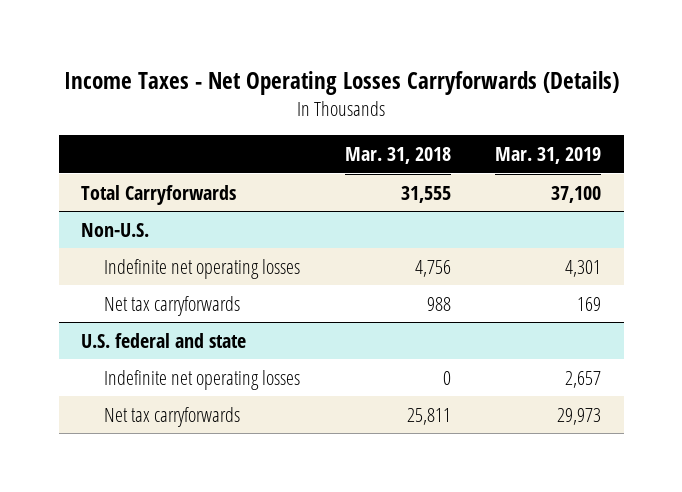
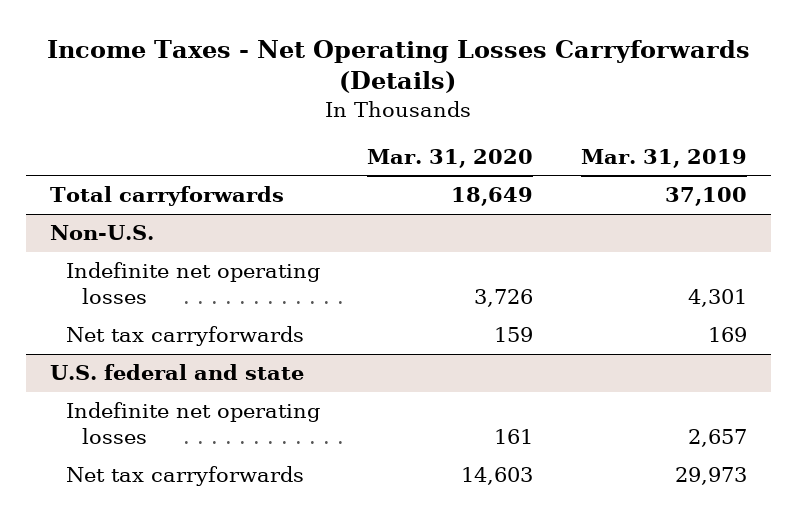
[344,147,451,165] Mar. 31, 2018 -> none
none -> [367,148,534,168] Mar. 31, 2020
[81,184,237,205] Total Carryforwards -> [49,186,284,207] Total carryforwards

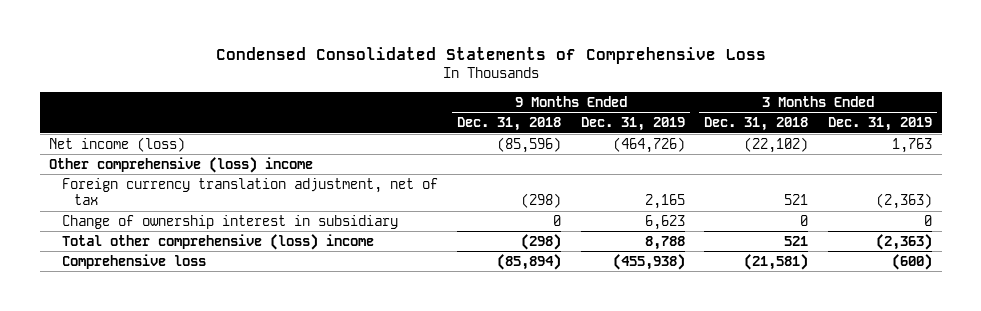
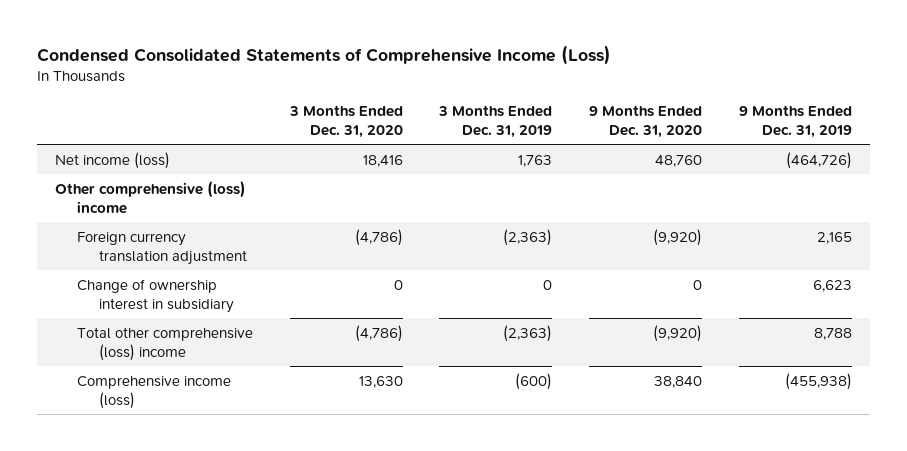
[215,47,766,65] Condensed Consolidated Statements of Comprehensive Loss -> [36,44,611,65] Condensed Consolidated Statements of Comprehensive Income (Loss)
[457,117,562,132] Dec. 31, 2018 -> none
[704,117,809,132] Dec. 31, 2018 -> none
none -> [288,104,403,138] 3 Months Ended Dec. 31, 2020
none -> [589,104,703,138] 9 Months Ended Dec. 31, 2020
[61,177,438,206] Foreign currency translation adjustment, net of tax -> [77,231,248,265] Foreign currency translation adjustment
[61,253,206,269] Comprehensive loss -> [77,375,232,409] Comprehensive income (loss)

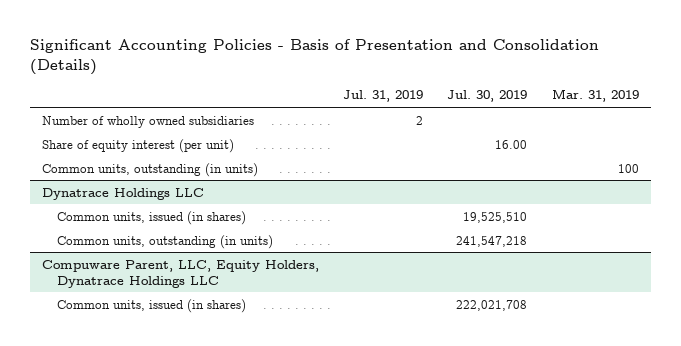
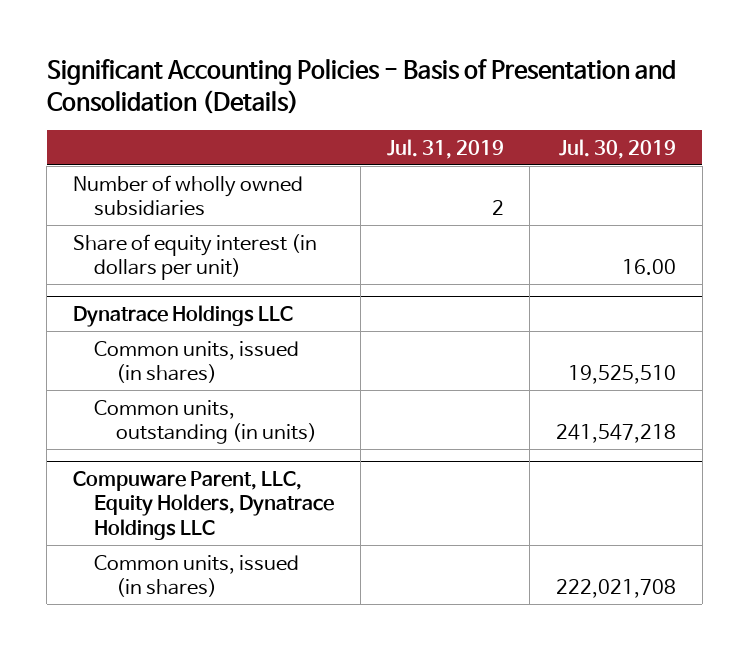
[551,89,639,103] Mar. 31, 2019 -> none
[41,162,258,177] Common units, outstanding (in units) -> none
[41,138,234,153] Share of equity interest (per unit) -> [72,233,317,281] Share of equity interest (in dollars per unit)

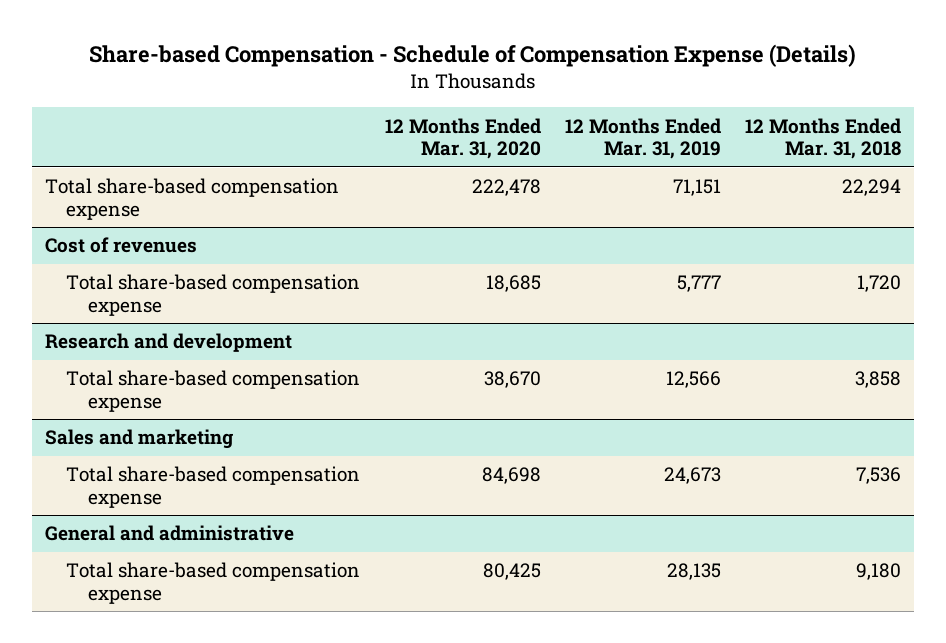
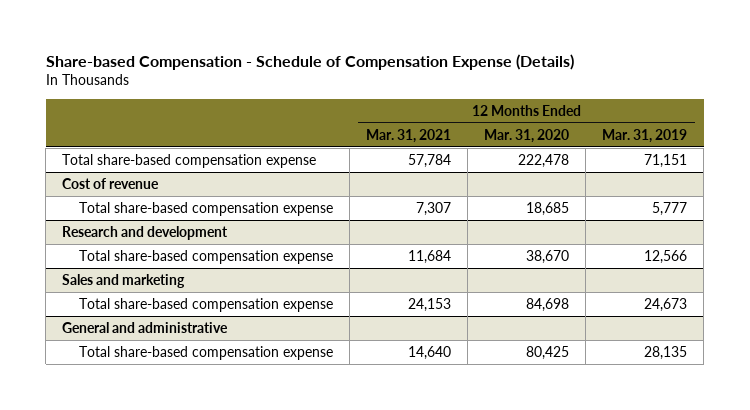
[745,117,902,160] 12 Months Ended Mar. 31, 2018 -> none
none -> [366,128,452,143] Mar. 31, 2021
[44,237,197,254] Cost of revenues -> [62,177,160,189] Cost of revenue

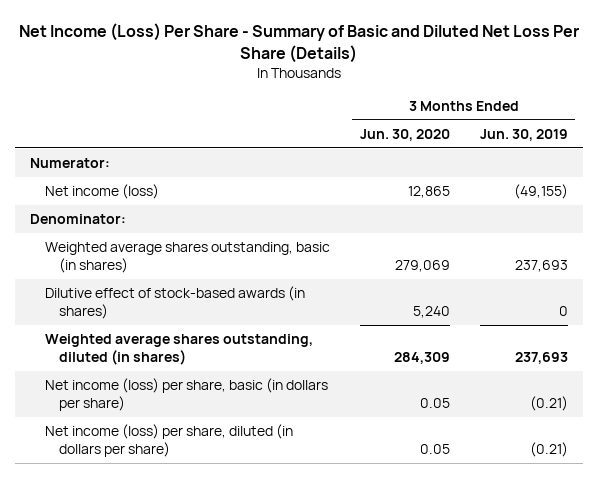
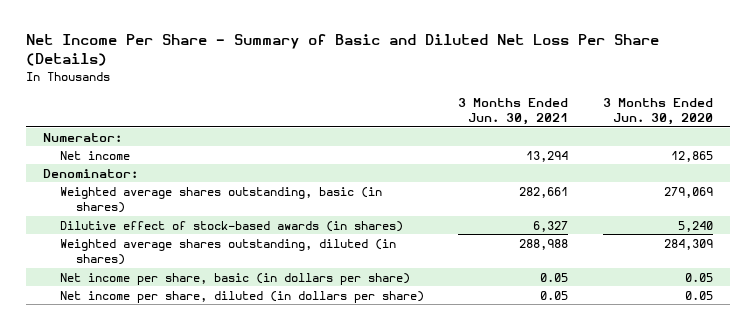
[18,22,579,63] Net Income (Loss) Per Share - Summary of Basic and Diluted Net Loss Per Share (Details) -> [26,34,660,67] Net Income Per Share - Summary of Basic and Diluted Net Loss Per Share (Details)
[479,128,568,141] Jun. 30, 2019 -> none
none -> [458,97,569,126] 3 Months Ended Jun. 30, 2021
[44,184,159,200] Net income (loss) -> [59,150,130,160] Net income
[44,378,328,411] Net income (loss) per share, basic (in dollars per share) -> [59,272,410,285] Net income per share, basic (in dollars per share)
[44,424,293,457] Net income (loss) per share, diluted (in dollars per share) -> [59,290,424,303] Net income per share, diluted (in dollars per share)

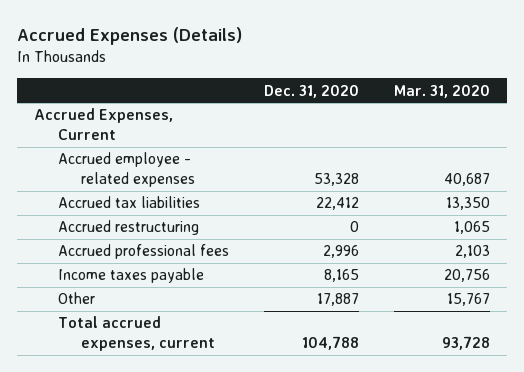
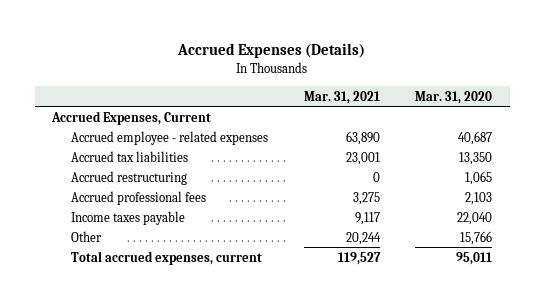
[263,84,359,98] Dec. 31, 2020 -> none
none -> [303,90,380,104] Mar. 31, 2021
[443,269,490,283] 20,756 -> [456,211,492,225] 22,040
[446,293,490,307] 15,767 -> [459,230,492,245] 15,766
[441,336,490,351] 93,728 -> [455,251,492,265] 95,011

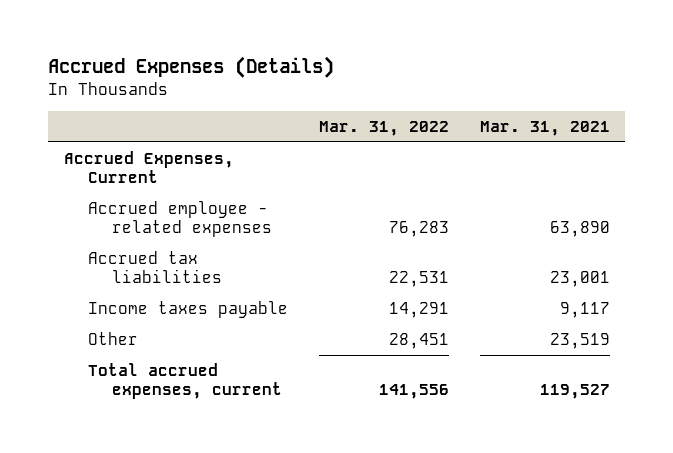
[414,90,492,104] Mar. 31, 2020 -> none
none -> [318,121,449,137] Mar. 31, 2022
[71,170,188,185] Accrued restructuring -> none
[71,190,207,205] Accrued professional fees -> none
[345,231,381,245] 20,244 -> [549,333,610,350] 23,519

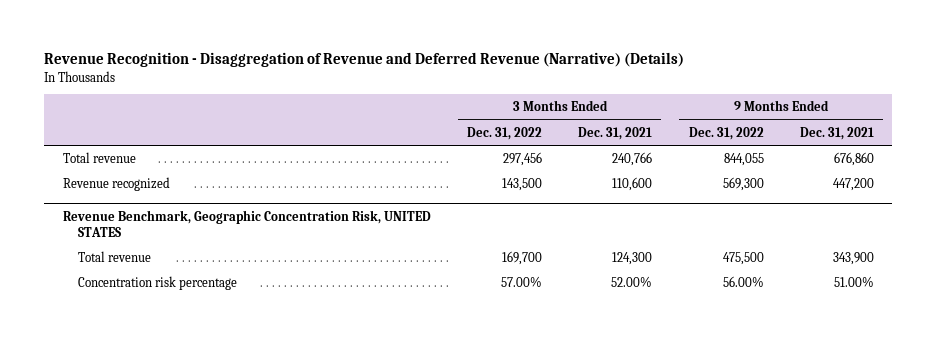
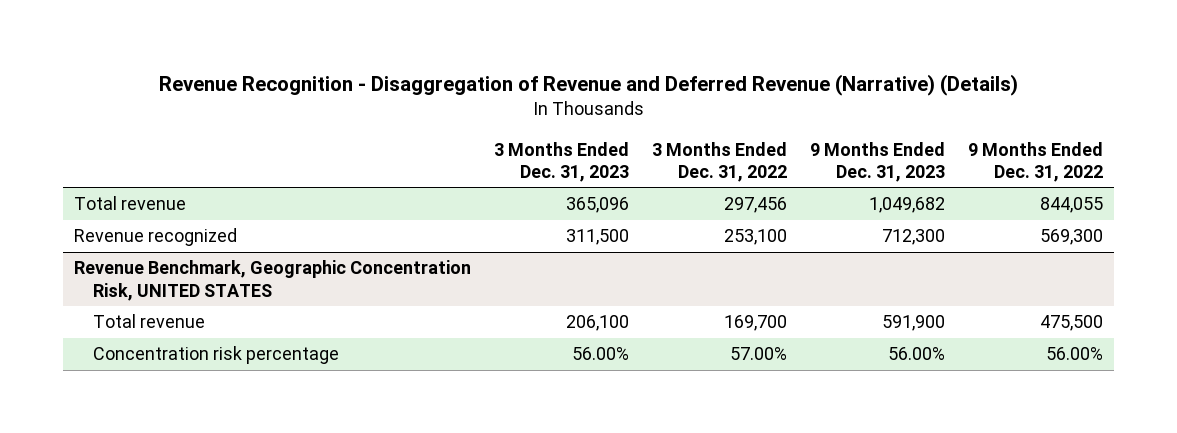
[578,126,653,140] Dec. 31, 2021 -> none
[799,126,874,140] Dec. 31, 2021 -> none
none -> [494,141,630,182] 3 Months Ended Dec. 31, 2023
none -> [809,141,945,182] 9 Months Ended Dec. 31, 2023
[501,178,542,192] 143,500 -> [724,229,788,246] 253,100

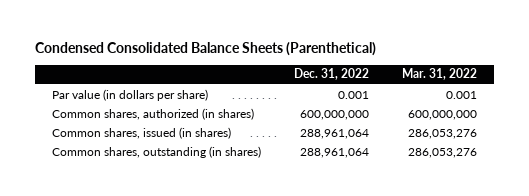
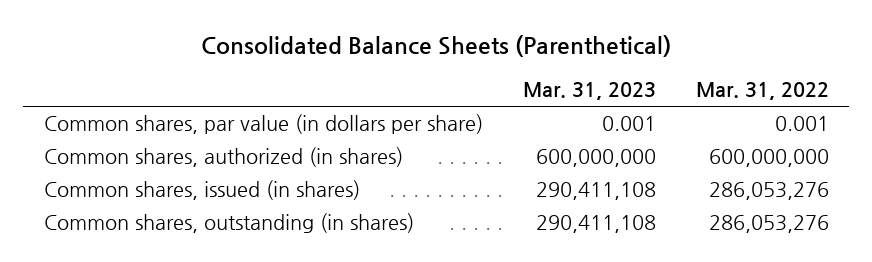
[35,42,377,57] Condensed Consolidated Balance Sheets (Parenthetical) -> [201,35,672,58] Consolidated Balance Sheets (Parenthetical)
[294,68,370,81] Dec. 31, 2022 -> none
none -> [522,82,656,101] Mar. 31, 2023
[51,88,208,101] Par value (in dollars per share) -> [43,114,483,135] Common shares, par value (in dollars per share)

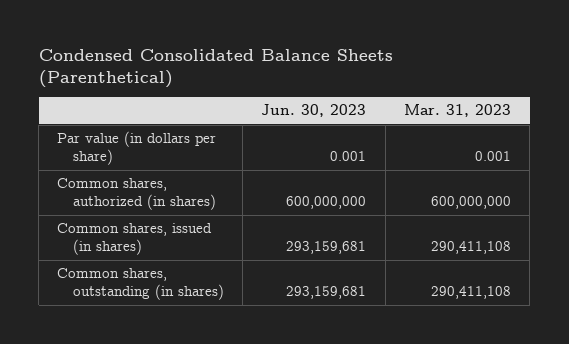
[201,35,672,58] Consolidated Balance Sheets (Parenthetical) -> [38,48,393,88] Condensed Consolidated Balance Sheets (Parenthetical)
[695,82,829,101] Mar. 31, 2022 -> none
none -> [261,104,367,118] Jun. 30, 2023
[43,114,483,135] Common shares, par value (in dollars per share) -> [57,131,217,166] Par value (in dollars per share)

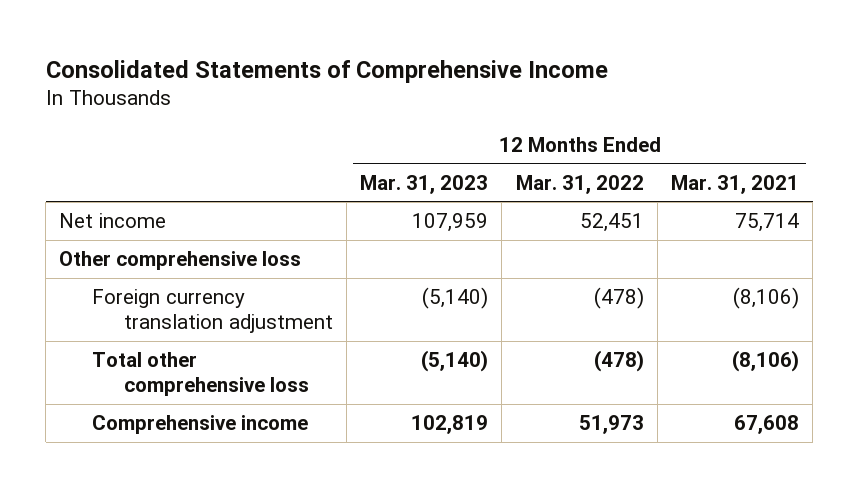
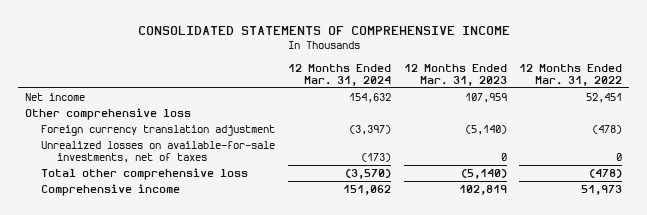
[45,59,608,83] Consolidated Statements of Comprehensive Income -> [137,25,510,35] CONSOLIDATED STATEMENTS OF COMPREHENSIVE INCOME
[671,174,800,194] Mar. 31, 2021 -> none
none -> [287,63,391,86] 12 Months Ended Mar. 31, 2024
none -> [41,140,276,164] Unrealized losses on available-for-sale investments, net of taxes

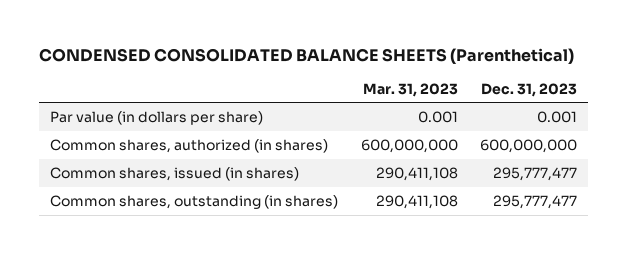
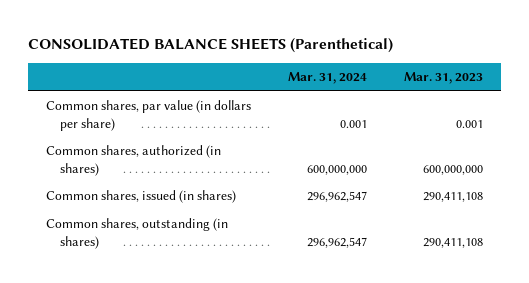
[38,47,574,64] CONDENSED CONSOLIDATED BALANCE SHEETS (Parenthetical) -> [28,38,394,54] CONSOLIDATED BALANCE SHEETS (Parenthetical)
[481,82,578,97] Dec. 31, 2023 -> none
none -> [288,72,368,85] Mar. 31, 2024
[50,110,264,125] Par value (in dollars per share) -> [46,100,252,131] Common shares, par value (in dollars per share)

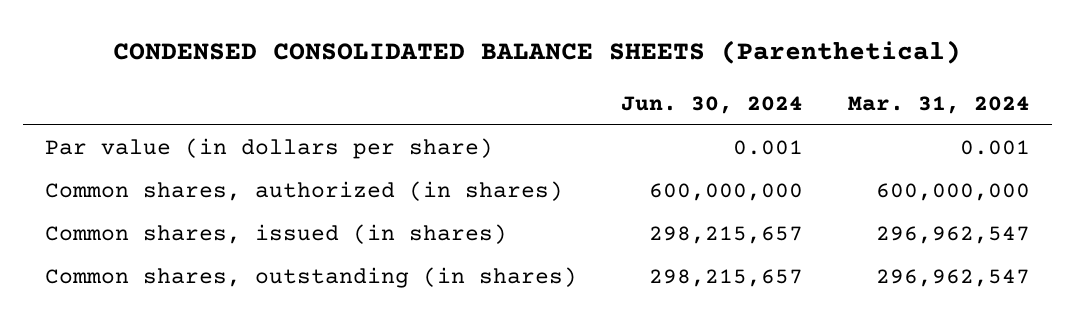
[28,38,394,54] CONSOLIDATED BALANCE SHEETS (Parenthetical) -> [113,39,962,64] CONDENSED CONSOLIDATED BALANCE SHEETS (Parenthetical)
[403,72,483,85] Mar. 31, 2023 -> none
none -> [621,95,804,114] Jun. 30, 2024
[46,100,252,131] Common shares, par value (in dollars per share) -> [44,138,493,160] Par value (in dollars per share)

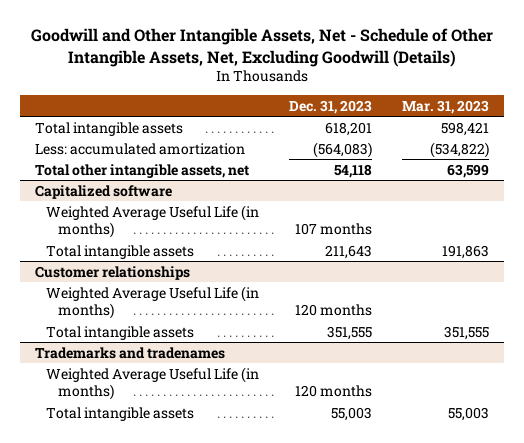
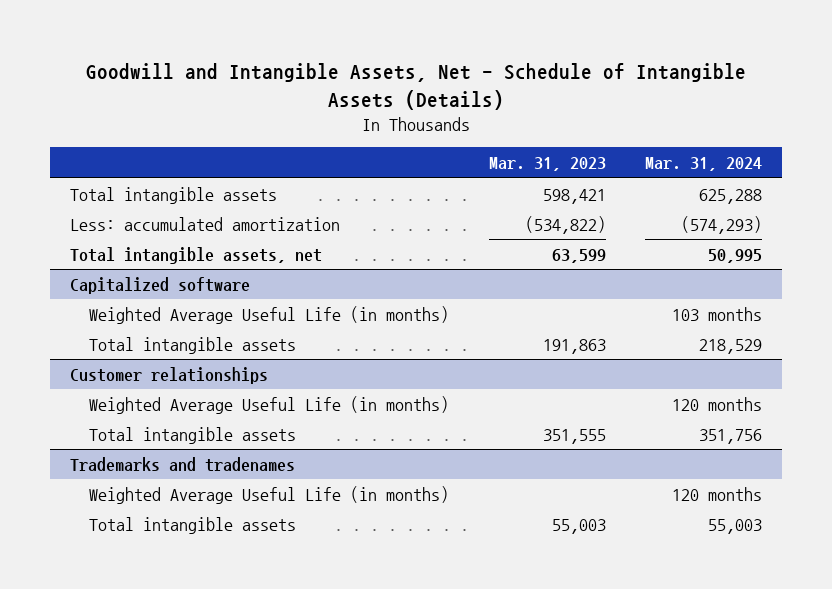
[30,28,493,67] Goodwill and Other Intangible Assets, Net - Schedule of Other Intangible Assets, Net, Excluding Goodwill (Details) -> [86,62,747,110] Goodwill and Intangible Assets, Net - Schedule of Intangible Assets (Details)
[289,99,373,114] Dec. 31, 2023 -> none
none -> [645,157,763,172] Mar. 31, 2024
[34,163,249,178] Total other intangible assets, net -> [70,246,323,264] Total intangible assets, net

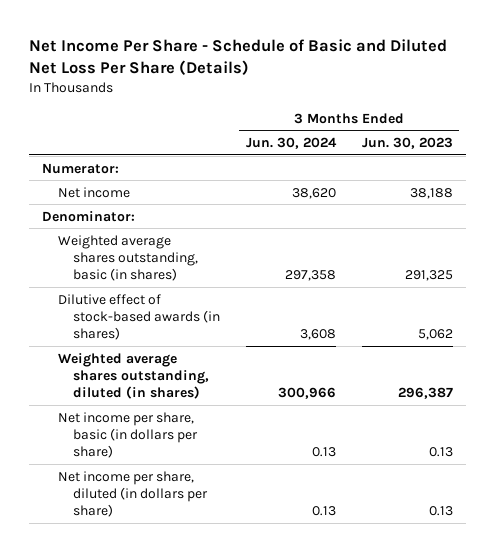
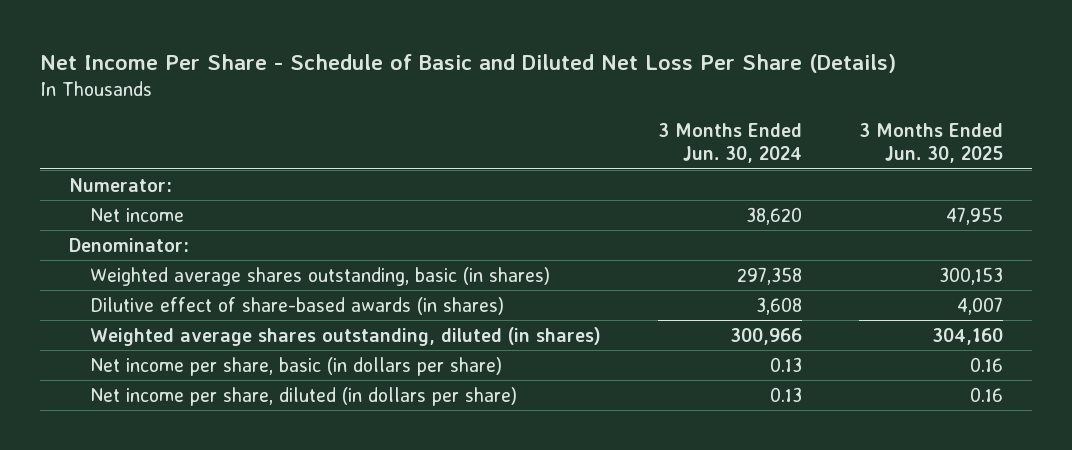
[361,137,453,150] Jun. 30, 2023 -> none
none -> [859,123,1004,164] 3 Months Ended Jun. 30, 2025
[57,293,221,340] Dilutive effect of stock-based awards (in shares) -> [89,296,504,315] Dilutive effect of share-based awards (in shares)

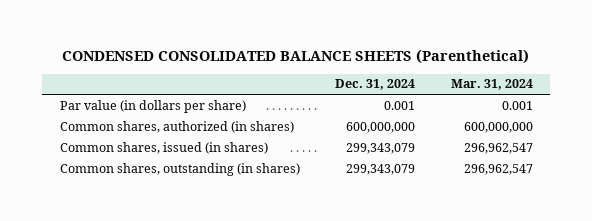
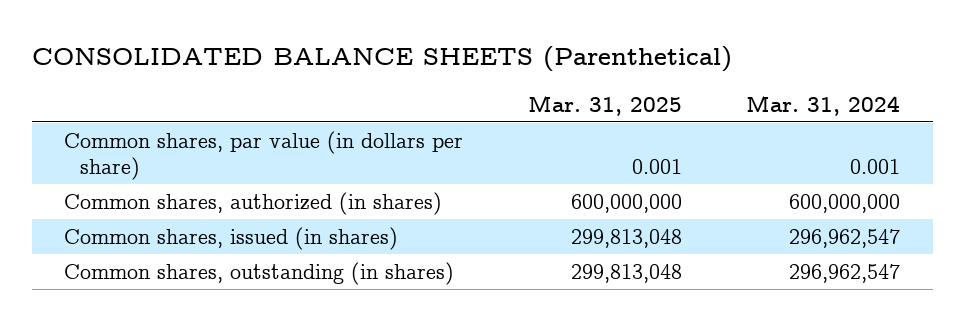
[62,49,530,65] CONDENSED CONSOLIDATED BALANCE SHEETS (Parenthetical) -> [31,46,732,73] CONSOLIDATED BALANCE SHEETS (Parenthetical)
[335,79,416,91] Dec. 31, 2024 -> none
none -> [527,94,682,116] Mar. 31, 2025
[59,99,246,113] Par value (in dollars per share) -> [64,130,464,180] Common shares, par value (in dollars per share)

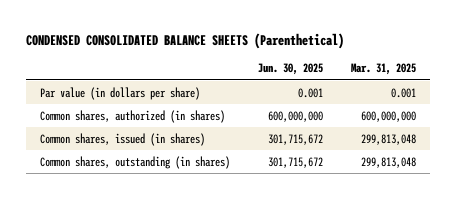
[31,46,732,73] CONSOLIDATED BALANCE SHEETS (Parenthetical) -> [25,32,344,49] CONDENSED CONSOLIDATED BALANCE SHEETS (Parenthetical)
[746,94,901,116] Mar. 31, 2024 -> none
none -> [257,63,323,76] Jun. 30, 2025
[64,130,464,180] Common shares, par value (in dollars per share) -> [39,86,200,100] Par value (in dollars per share)

